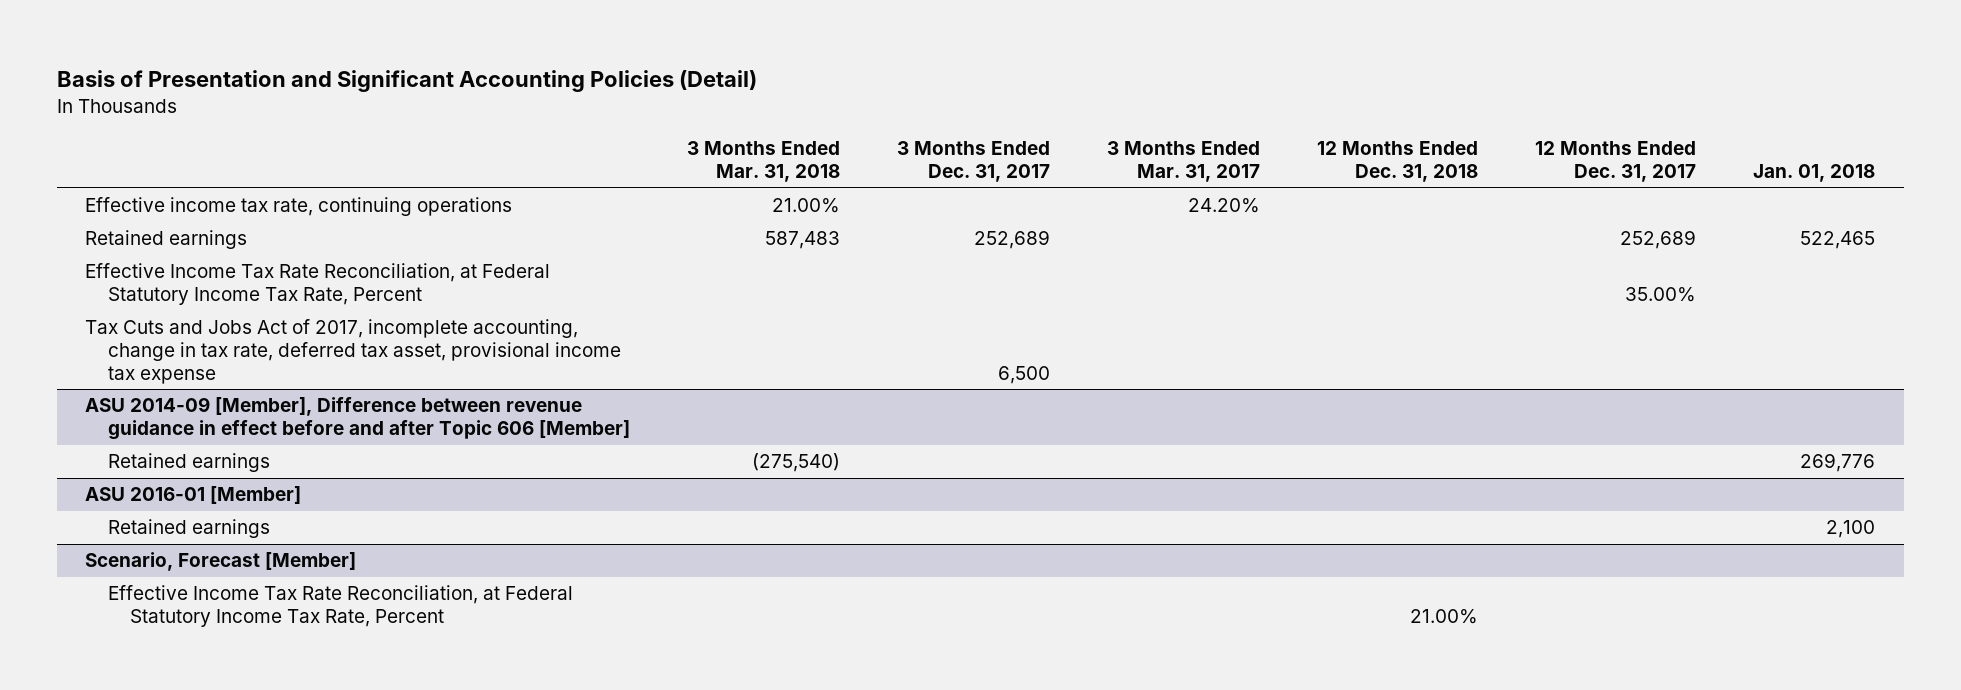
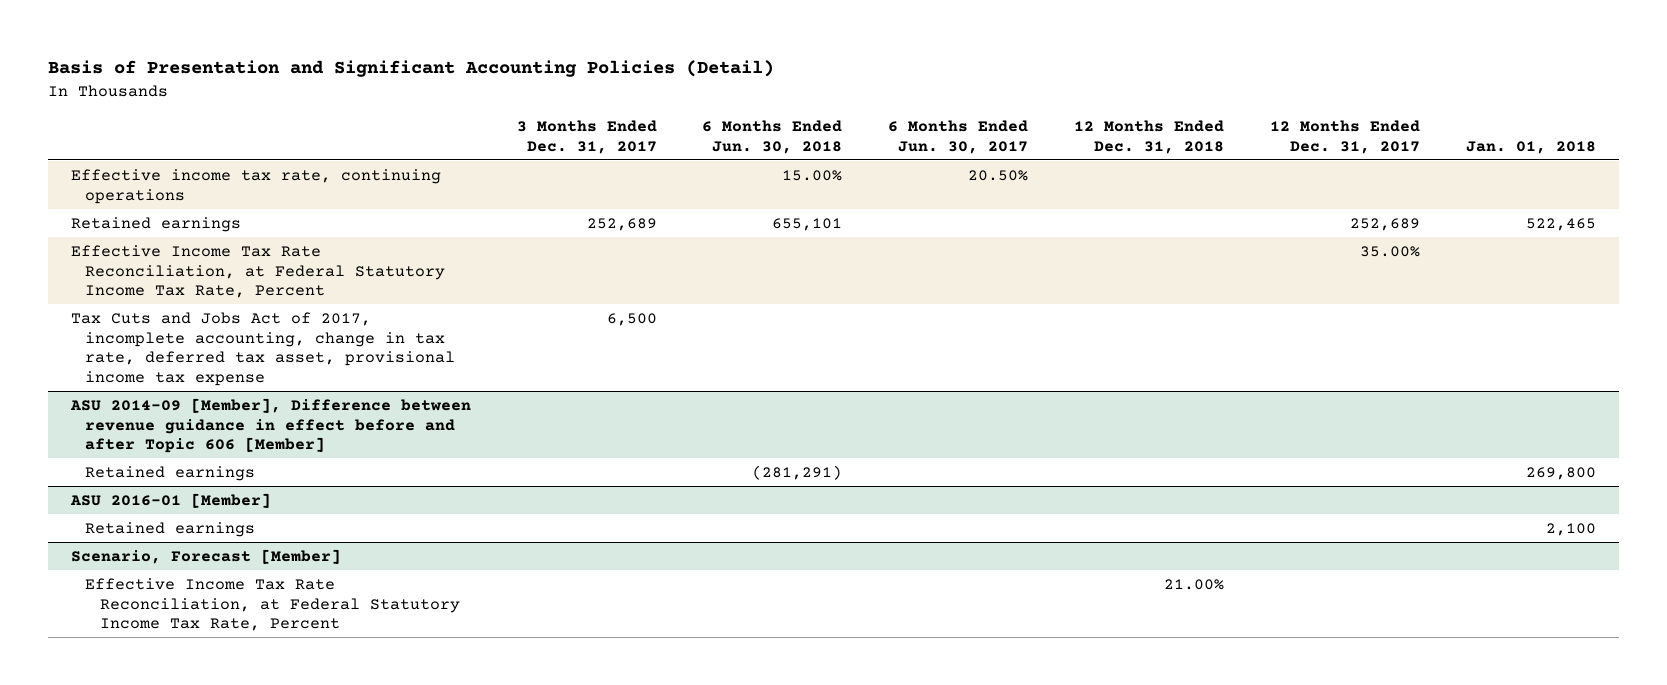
[686,141,840,183] 3 Months Ended Mar. 31, 2018 -> none
[1106,141,1260,183] 3 Months Ended Mar. 31, 2017 -> none
none -> [702,120,843,154] 6 Months Ended Jun. 30, 2018
none -> [888,120,1029,154] 6 Months Ended Jun. 30, 2017
[1800,453,1876,473] 269,776 -> [1526,466,1597,480] 269,800

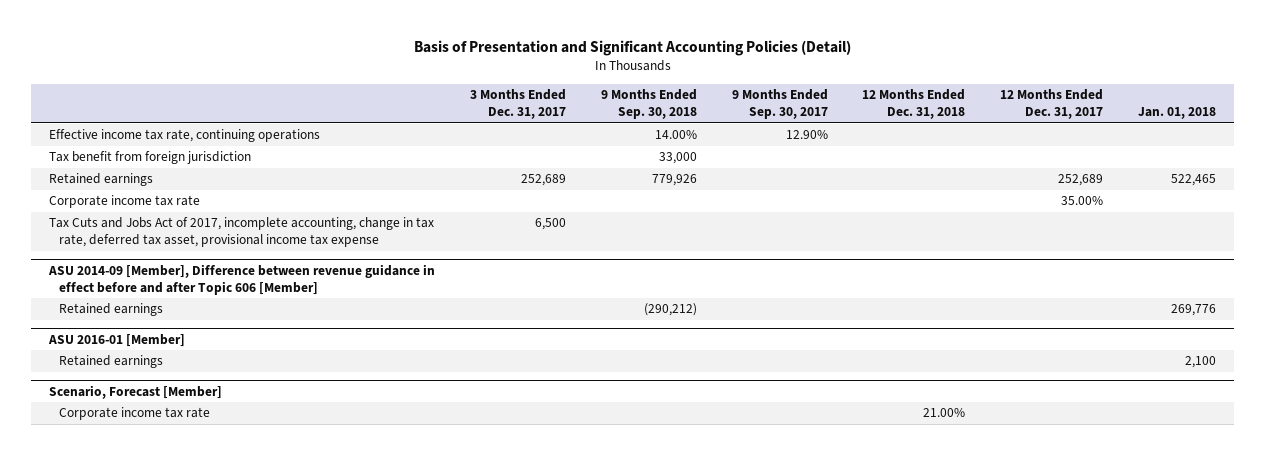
[702,120,843,154] 6 Months Ended Jun. 30, 2018 -> none
[888,120,1029,154] 6 Months Ended Jun. 30, 2017 -> none
none -> [600,89,697,120] 9 Months Ended Sep. 30, 2018
none -> [731,89,828,120] 9 Months Ended Sep. 30, 2017
none -> [48,151,251,165] Tax benefit from foreign jurisdiction
[70,244,446,299] Effective Income Tax Rate Reconciliation, at Federal Statutory Income Tax Rate, Percent -> [48,195,200,209] Corporate income tax rate
[1526,466,1597,480] 269,800 -> [1171,304,1217,317] 269,776
[85,577,461,632] Effective Income Tax Rate Reconciliation, at Federal Statutory Income Tax Rate, Percent -> [59,407,211,421] Corporate income tax rate

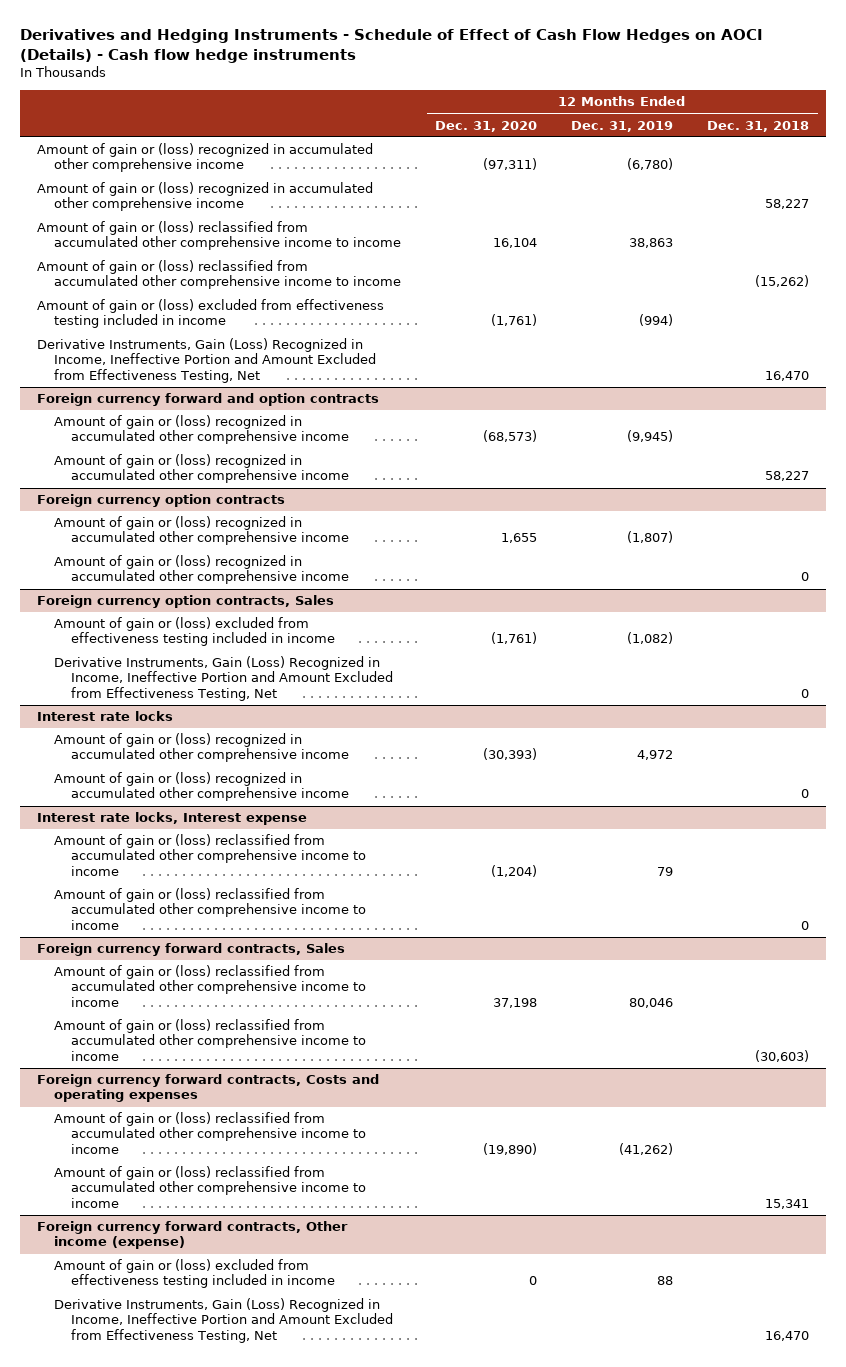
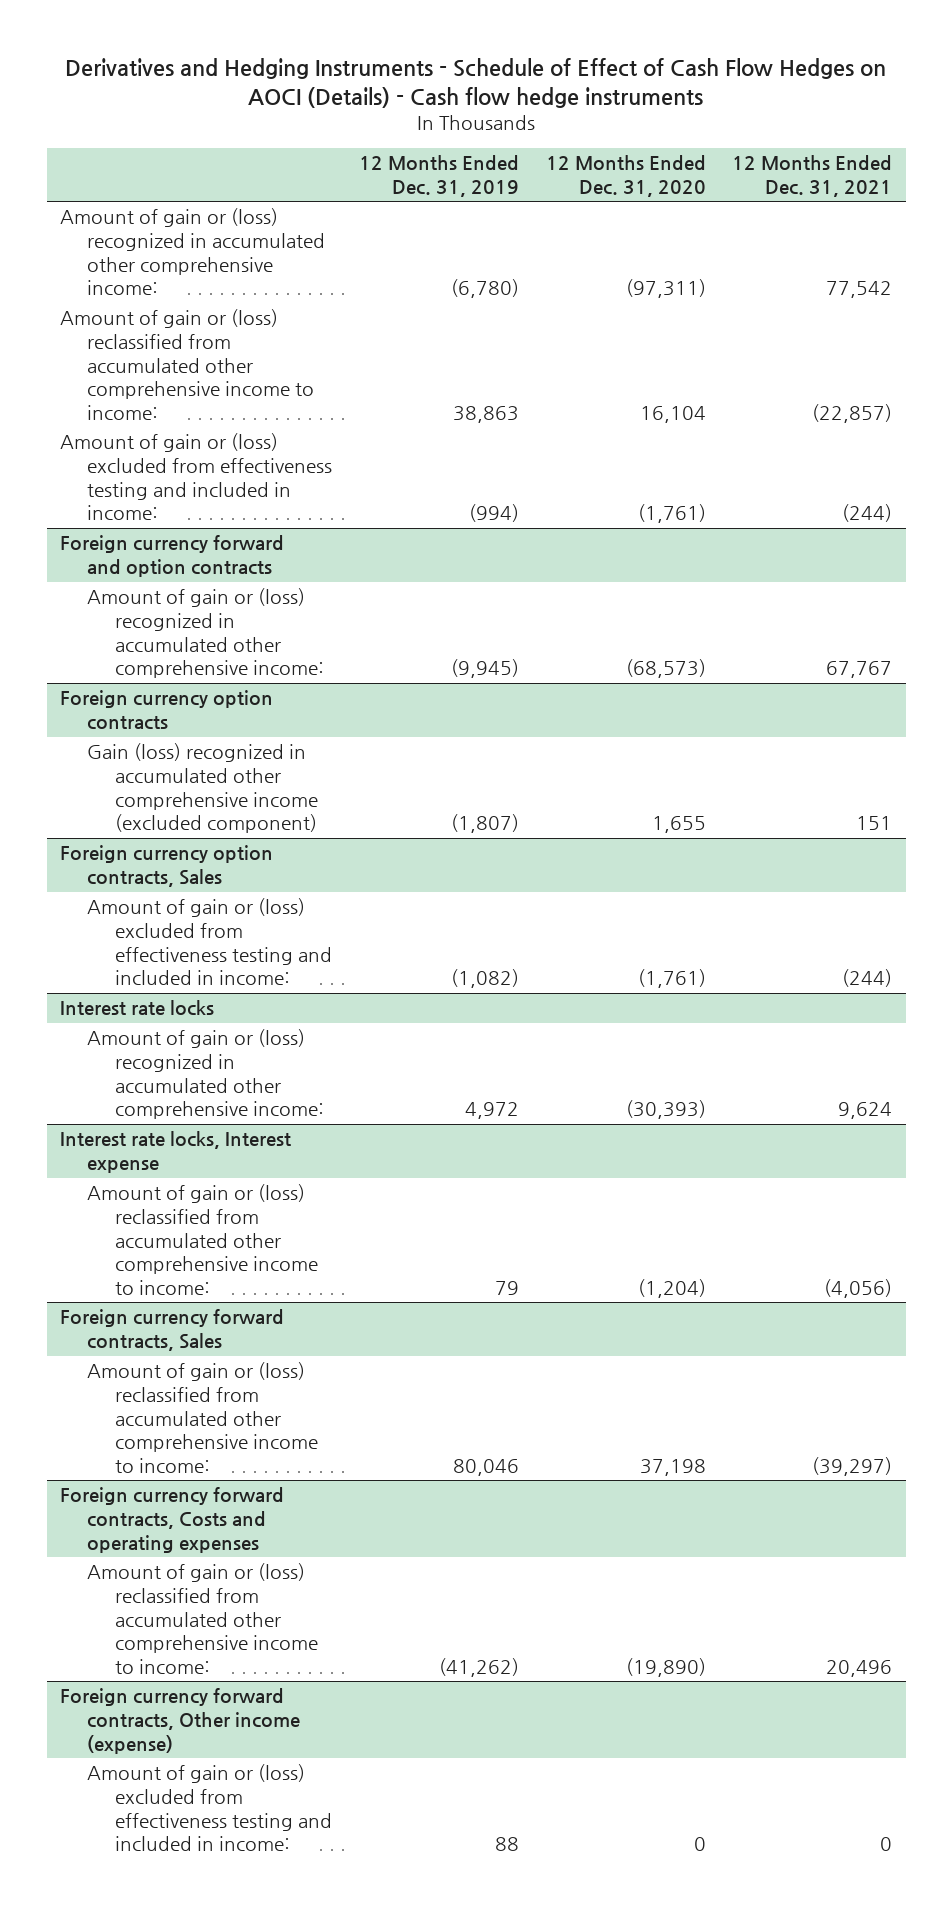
[707,120,810,132] Dec. 31, 2018 -> none
none -> [732,155,893,197] 12 Months Ended Dec. 31, 2021
[37,182,374,212] Amount of gain or (loss) recognized in accumulated other comprehensive income -> none
[37,260,402,290] Amount of gain or (loss) reclassified from accumulated other comprehensive income to income -> none
[37,338,377,383] Derivative Instruments, Gain (Loss) Recognized in Income, Ineffective Portion and Amount Excluded from Effectiveness Testing, Net -> none
[37,143,374,173] Amount of gain or (loss) recognized in accumulated other comprehensive income -> [59,208,326,296] Amount of gain or (loss) recognized in accumulated other comprehensive income:
[37,221,402,251] Amount of gain or (loss) reclassified from accumulated other comprehensive income to income -> [59,309,315,420] Amount of gain or (loss) reclassified from accumulated other comprehensive income to income:
[37,299,385,329] Amount of gain or (loss) excluded from effectiveness testing included in income -> [59,433,333,521] Amount of gain or (loss) excluded from effectiveness testing and included in income:
[54,454,350,484] Amount of gain or (loss) recognized in accumulated other comprehensive income -> none
[54,415,350,445] Amount of gain or (loss) recognized in accumulated other comprehensive income -> [87,588,324,679] Amount of gain or (loss) recognized in accumulated other comprehensive income:
[54,555,350,585] Amount of gain or (loss) recognized in accumulated other comprehensive income -> none
[54,516,350,546] Amount of gain or (loss) recognized in accumulated other comprehensive income -> [87,743,318,834] Gain (loss) recognized in accumulated other comprehensive income (excluded component)
[54,656,394,701] Derivative Instruments, Gain (Loss) Recognized in Income, Ineffective Portion and Amount Excluded from Effectiveness Testing, Net -> none
[54,617,336,647] Amount of gain or (loss) excluded from effectiveness testing included in income -> [87,898,332,986] Amount of gain or (loss) excluded from effectiveness testing and included in income:
[54,772,350,802] Amount of gain or (loss) recognized in accumulated other comprehensive income -> none
[54,733,350,763] Amount of gain or (loss) recognized in accumulated other comprehensive income -> [87,1029,324,1120] Amount of gain or (loss) recognized in accumulated other comprehensive income:
[54,888,367,930] Amount of gain or (loss) reclassified from accumulated other comprehensive income to income -> none
[54,834,367,876] Amount of gain or (loss) reclassified from accumulated other comprehensive income to income -> [87,1184,318,1295] Amount of gain or (loss) reclassified from accumulated other comprehensive income to income:
[54,1019,367,1061] Amount of gain or (loss) reclassified from accumulated other comprehensive income to income -> none
[54,965,367,1007] Amount of gain or (loss) reclassified from accumulated other comprehensive income to income -> [87,1362,318,1473] Amount of gain or (loss) reclassified from accumulated other comprehensive income to income:
[54,1166,367,1208] Amount of gain or (loss) reclassified from accumulated other comprehensive income to income -> none
[54,1112,367,1154] Amount of gain or (loss) reclassified from accumulated other comprehensive income to income -> [87,1563,318,1674] Amount of gain or (loss) reclassified from accumulated other comprehensive income to income:
[54,1298,394,1343] Derivative Instruments, Gain (Loss) Recognized in Income, Ineffective Portion and Amount Excluded from Effectiveness Testing, Net -> none
[54,1259,336,1289] Amount of gain or (loss) excluded from effectiveness testing included in income -> [87,1764,332,1852] Amount of gain or (loss) excluded from effectiveness testing and included in income:

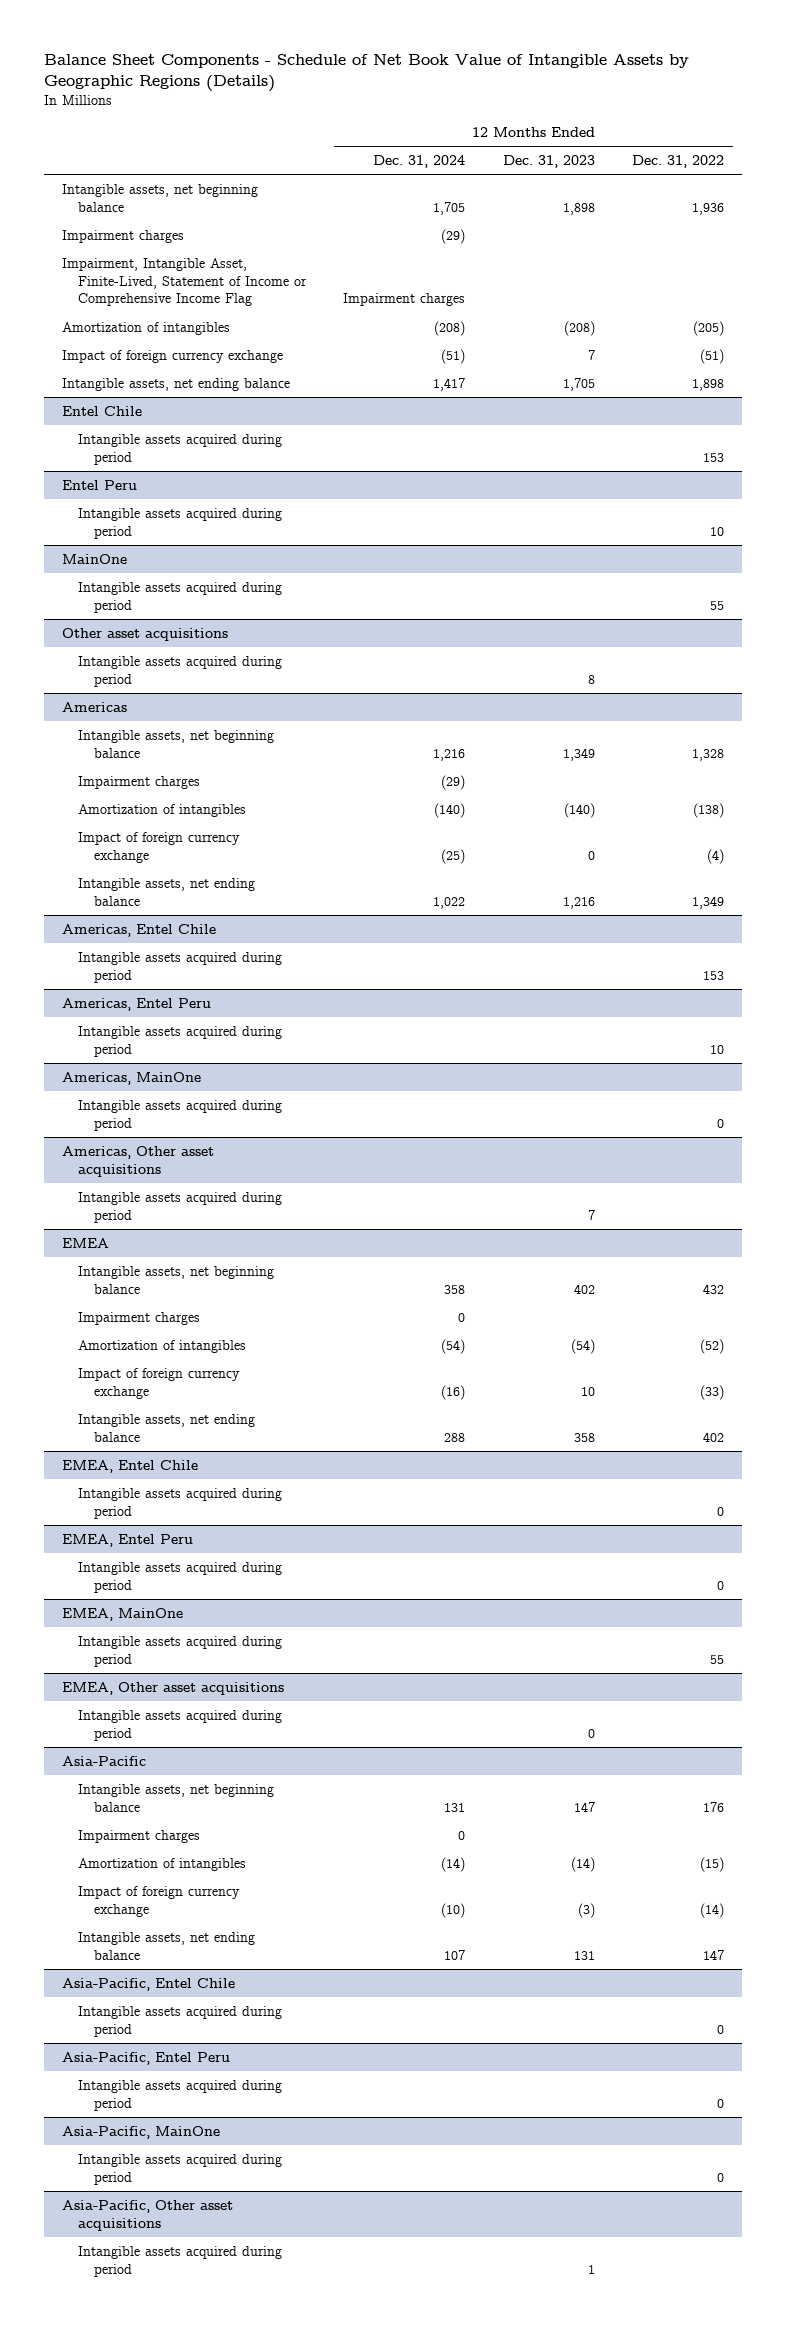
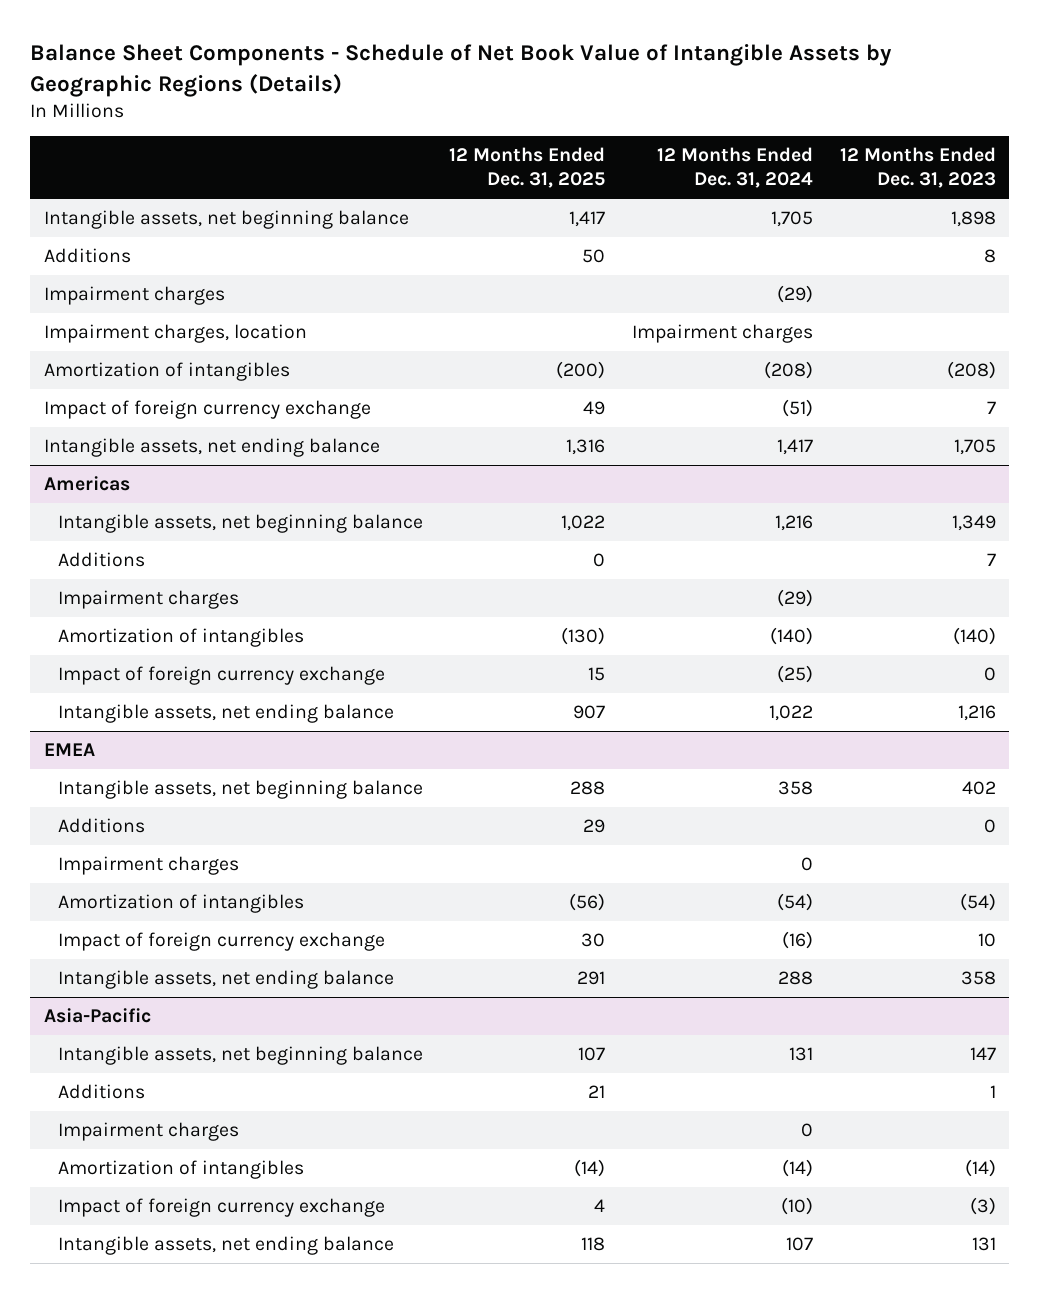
[631,155,724,169] Dec. 31, 2022 -> none
none -> [449,146,606,189] 12 Months Ended Dec. 31, 2025
none -> [43,247,131,263] Additions
[62,257,308,307] Impairment, Intangible Asset, Finite-Lived, Statement of Income or Comprehensive Income Flag -> [43,323,307,343] Impairment charges, location
[62,405,143,416] Entel Chile -> none
[78,433,283,465] Intangible assets acquired during period -> none
[62,479,138,490] Entel Peru -> none
[78,507,283,539] Intangible assets acquired during period -> none
[62,553,128,564] MainOne -> none
[78,581,283,613] Intangible assets acquired during period -> none
[62,627,229,641] Other asset acquisitions -> none
[78,655,283,687] Intangible assets acquired during period -> none
none -> [57,551,145,567] Additions
[62,923,217,937] Americas, Entel Chile -> none
[78,951,283,983] Intangible assets acquired during period -> none
[62,997,212,1011] Americas, Entel Peru -> none
[78,1025,283,1057] Intangible assets acquired during period -> none
[62,1071,202,1085] Americas, MainOne -> none
[78,1099,283,1131] Intangible assets acquired during period -> none
[62,1145,215,1177] Americas, Other asset acquisitions -> none
[78,1191,283,1223] Intangible assets acquired during period -> none
none -> [57,817,145,833] Additions
[62,1459,199,1473] EMEA, Entel Chile -> none
[78,1487,283,1519] Intangible assets acquired during period -> none
[62,1533,194,1547] EMEA, Entel Peru -> none
[78,1561,283,1593] Intangible assets acquired during period -> none
[62,1607,184,1621] EMEA, MainOne -> none
[78,1635,283,1667] Intangible assets acquired during period -> none
[62,1681,285,1695] EMEA, Other asset acquisitions -> none
[78,1709,283,1741] Intangible assets acquired during period -> none
none -> [57,1083,145,1099] Additions
[62,1977,236,1991] Asia-Pacific, Entel Chile -> none
[78,2005,283,2037] Intangible assets acquired during period -> none
[62,2051,231,2065] Asia-Pacific, Entel Peru -> none
[78,2079,283,2111] Intangible assets acquired during period -> none
[62,2125,221,2139] Asia-Pacific, MainOne -> none
[78,2153,283,2185] Intangible assets acquired during period -> none
[62,2199,234,2231] Asia-Pacific, Other asset acquisitions -> none
[78,2245,283,2277] Intangible assets acquired during period -> none

